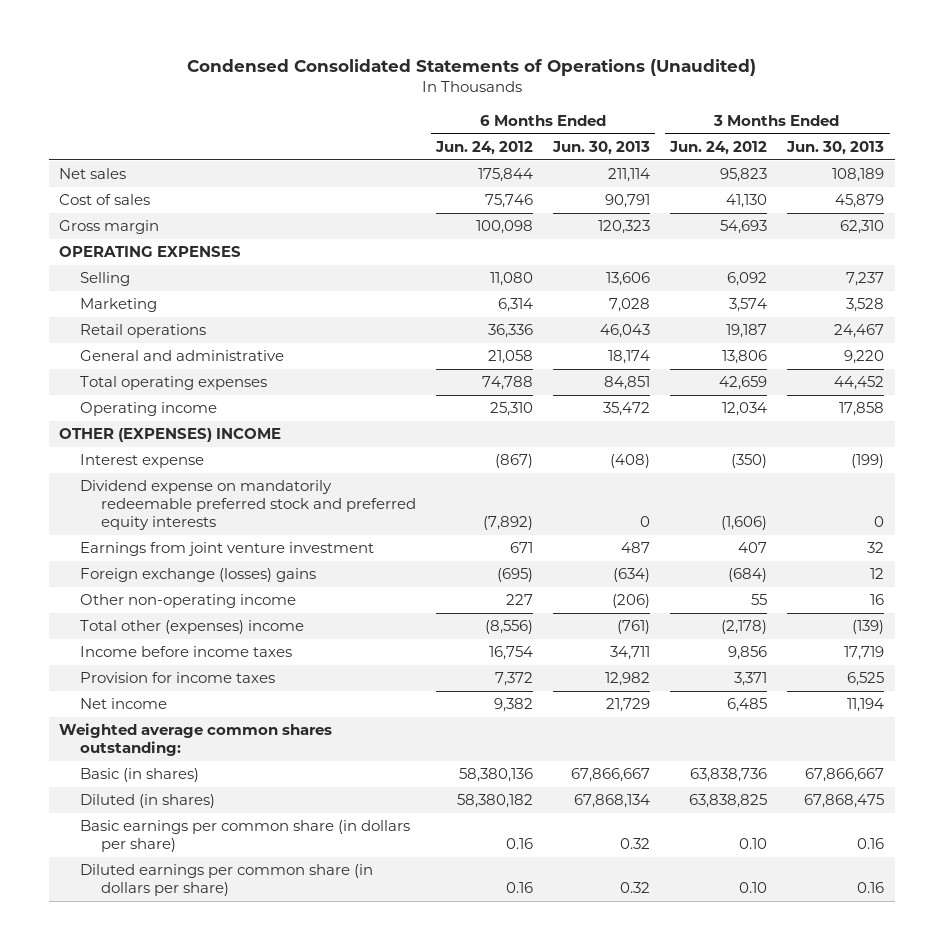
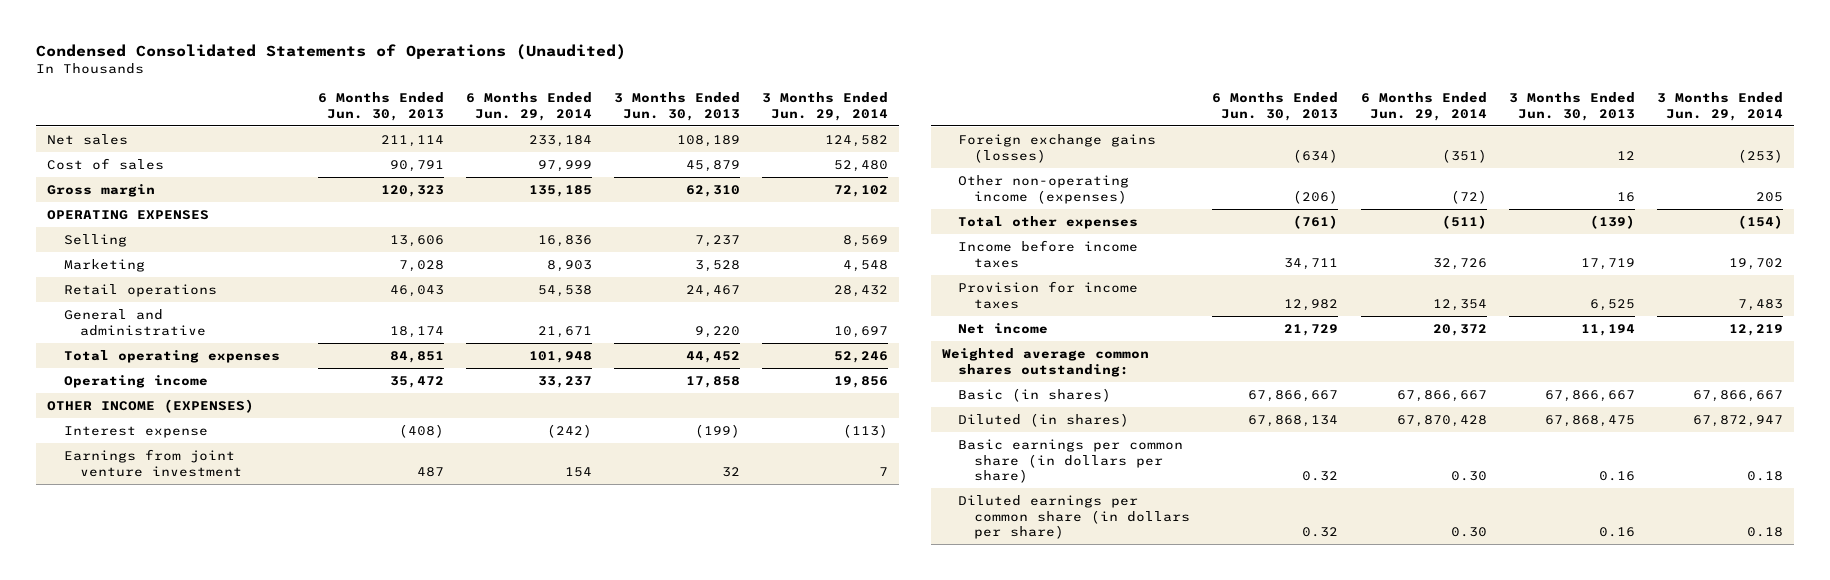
[434,140,533,155] Jun. 24, 2012 -> none
[669,140,768,155] Jun. 24, 2012 -> none
none -> [466,92,593,121] 6 Months Ended Jun. 29, 2014
none -> [762,92,889,121] 3 Months Ended Jun. 29, 2014
[59,428,282,443] OTHER (EXPENSES) INCOME -> [47,398,255,413] OTHER INCOME (EXPENSES)
[79,480,416,531] Dividend expense on mandatorily redeemable preferred stock and preferred equity interests -> none
[79,568,316,583] Foreign exchange (losses) gains -> [958,133,1157,163] Foreign exchange gains (losses)
[79,594,296,609] Other non-operating income -> [958,174,1130,204] Other non-operating income (expenses)
[79,620,304,635] Total other (expenses) income -> [958,215,1139,229] Total other expenses

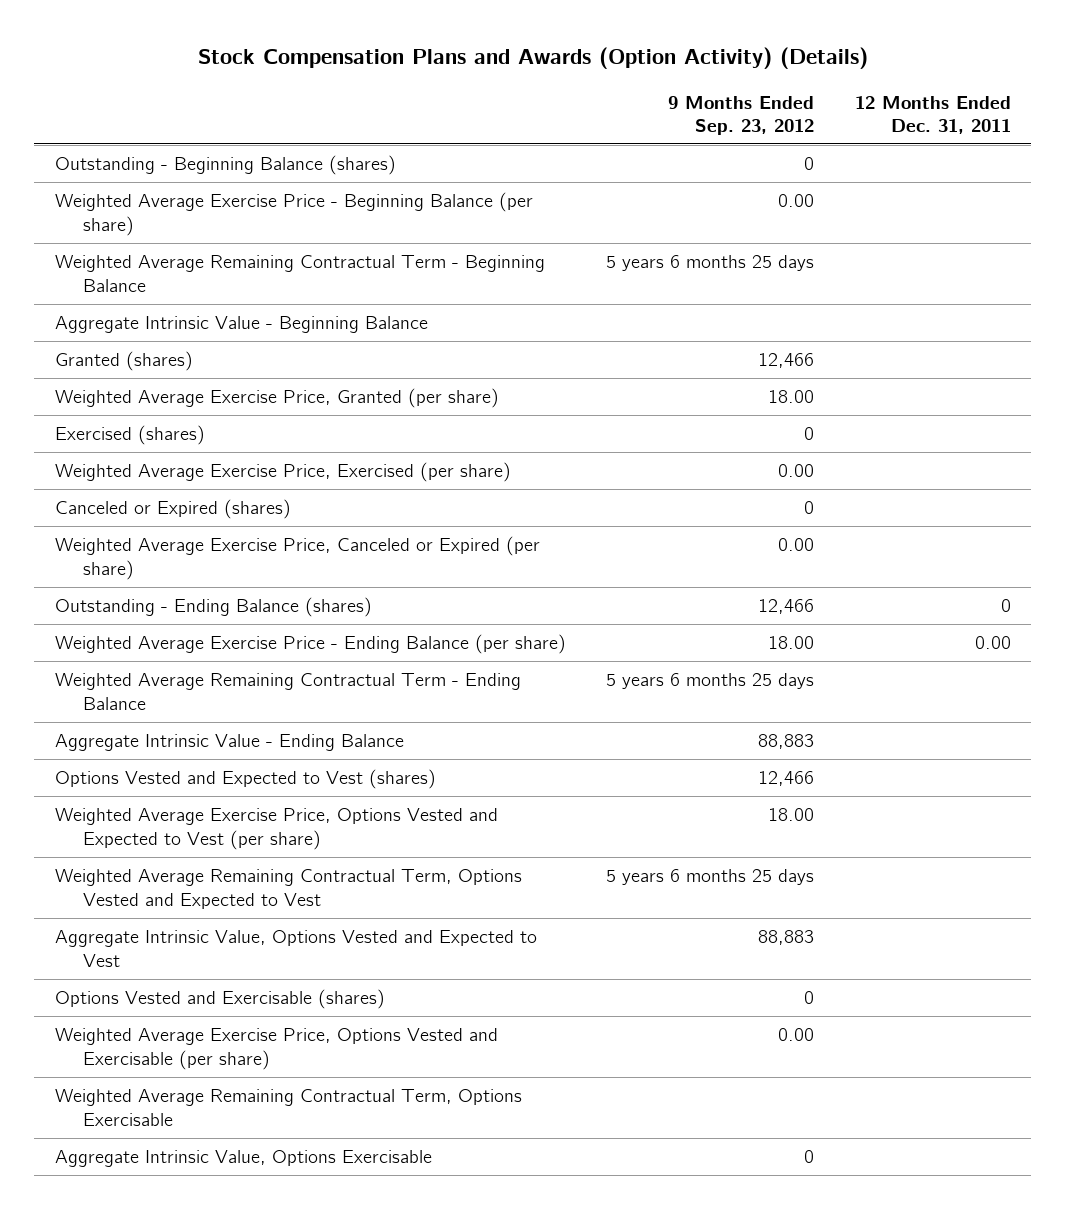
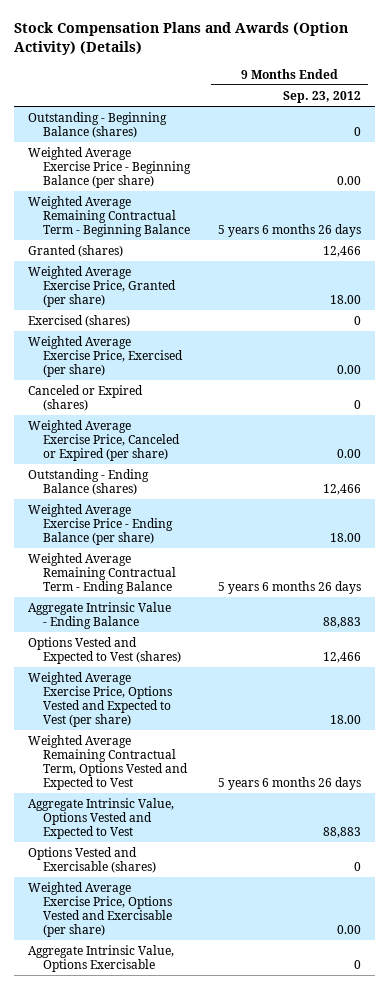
[854,95,1011,134] 12 Months Ended Dec. 31, 2011 -> none
[54,316,428,334] Aggregate Intrinsic Value - Beginning Balance -> none
[606,255,815,272] 5 years 6 months 25 days -> [218,223,362,237] 5 years 6 months 26 days
[606,673,815,690] 5 years 6 months 25 days -> [218,580,362,594] 5 years 6 months 26 days
[606,869,815,886] 5 years 6 months 25 days -> [218,776,362,790] 5 years 6 months 26 days
[54,1089,522,1126] Weighted Average Remaining Contractual Term, Options Exercisable -> none

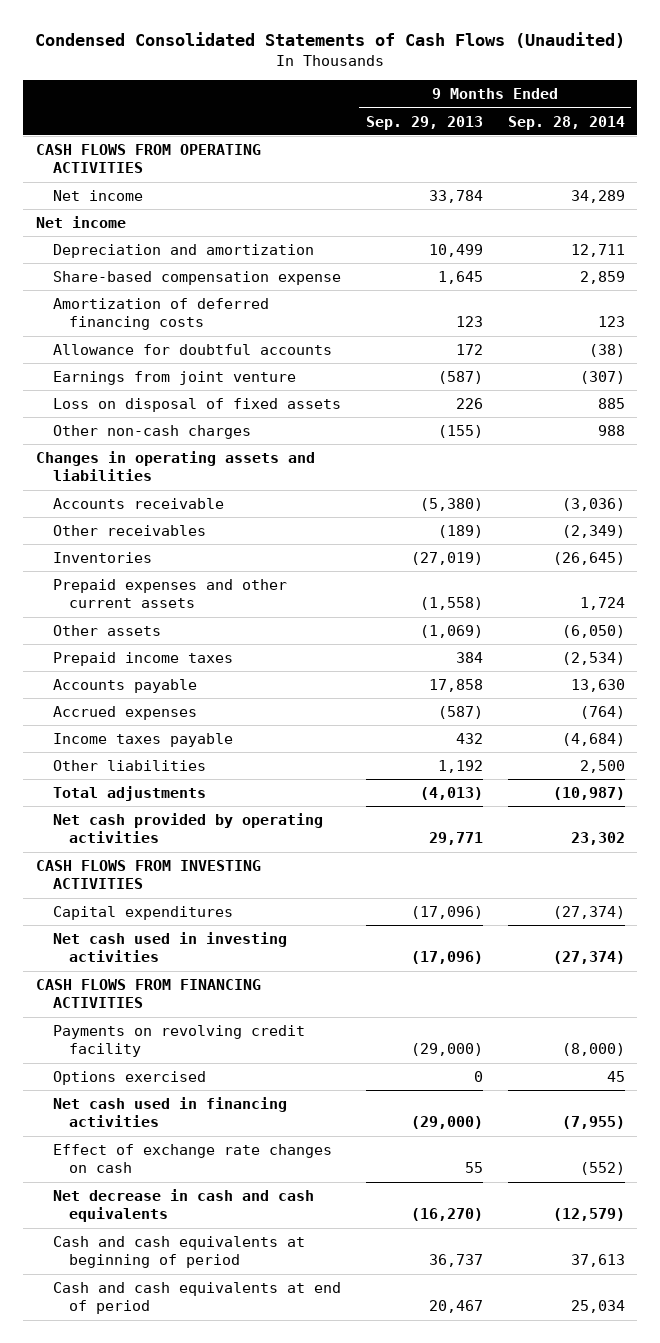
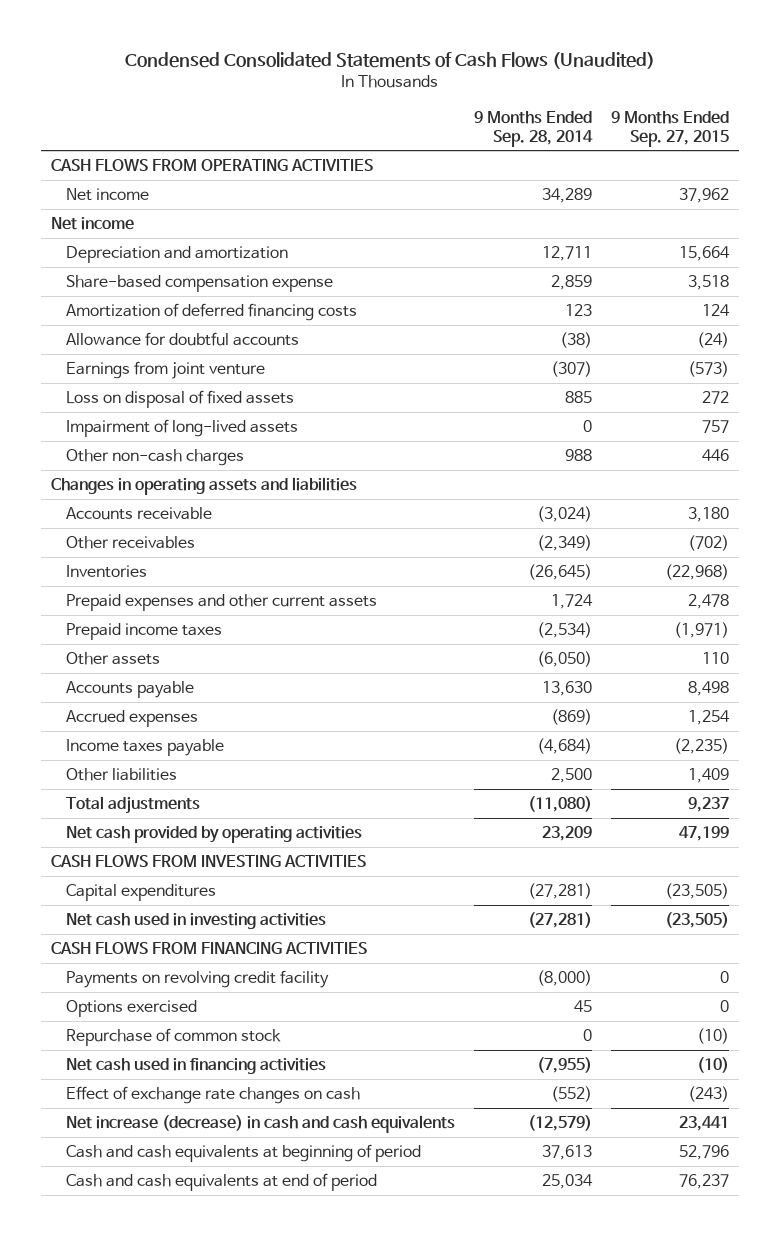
[365,115,483,130] Sep. 29, 2013 -> none
none -> [611,110,730,147] 9 Months Ended Sep. 27, 2015
none -> [65,419,298,438] Impairment of long-lived assets
[561,498,625,512] (3,036) -> [537,506,593,523] (3,024)
[52,625,161,637] Other assets -> [65,652,160,666] Other assets
[579,706,625,720] (764) -> [551,709,593,726] (869)
[552,787,625,801] (10,987) -> [528,796,593,813] (11,080)
[570,832,625,846] 23,302 -> [542,826,593,842] 23,209
[552,906,625,920] (27,374) -> [528,883,593,900] (27,281)
[552,951,625,965] (27,374) -> [528,912,593,929] (27,281)
none -> [65,1028,281,1047] Repurchase of common stock
[52,1189,314,1223] Net decrease in cash and cash equivalents -> [65,1115,455,1134] Net increase (decrease) in cash and cash equivalents

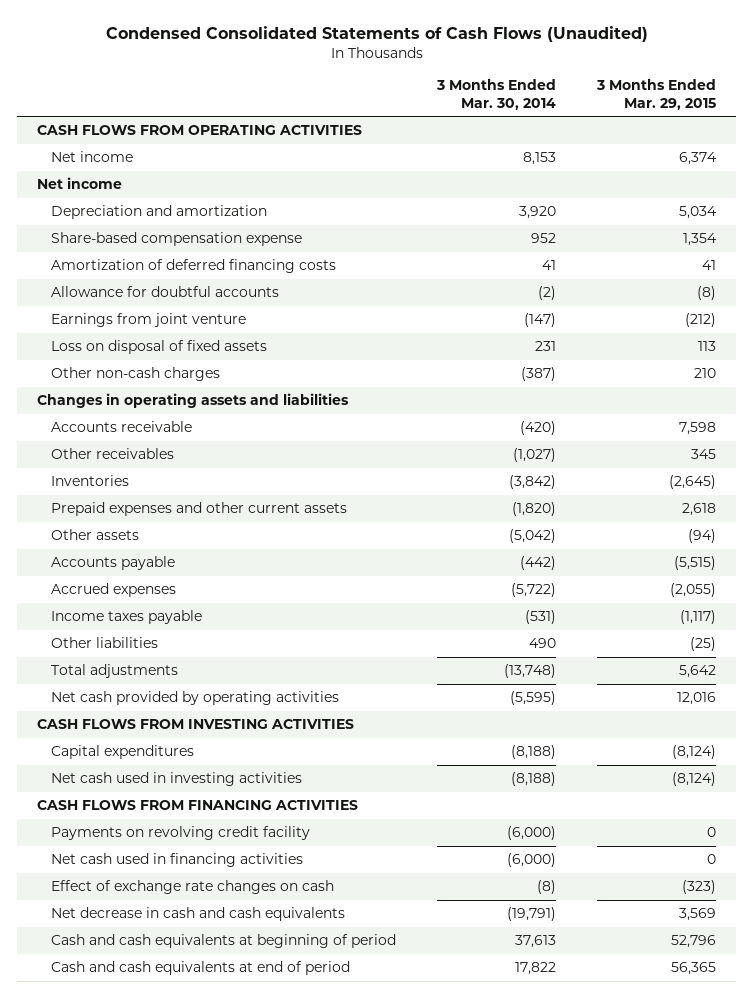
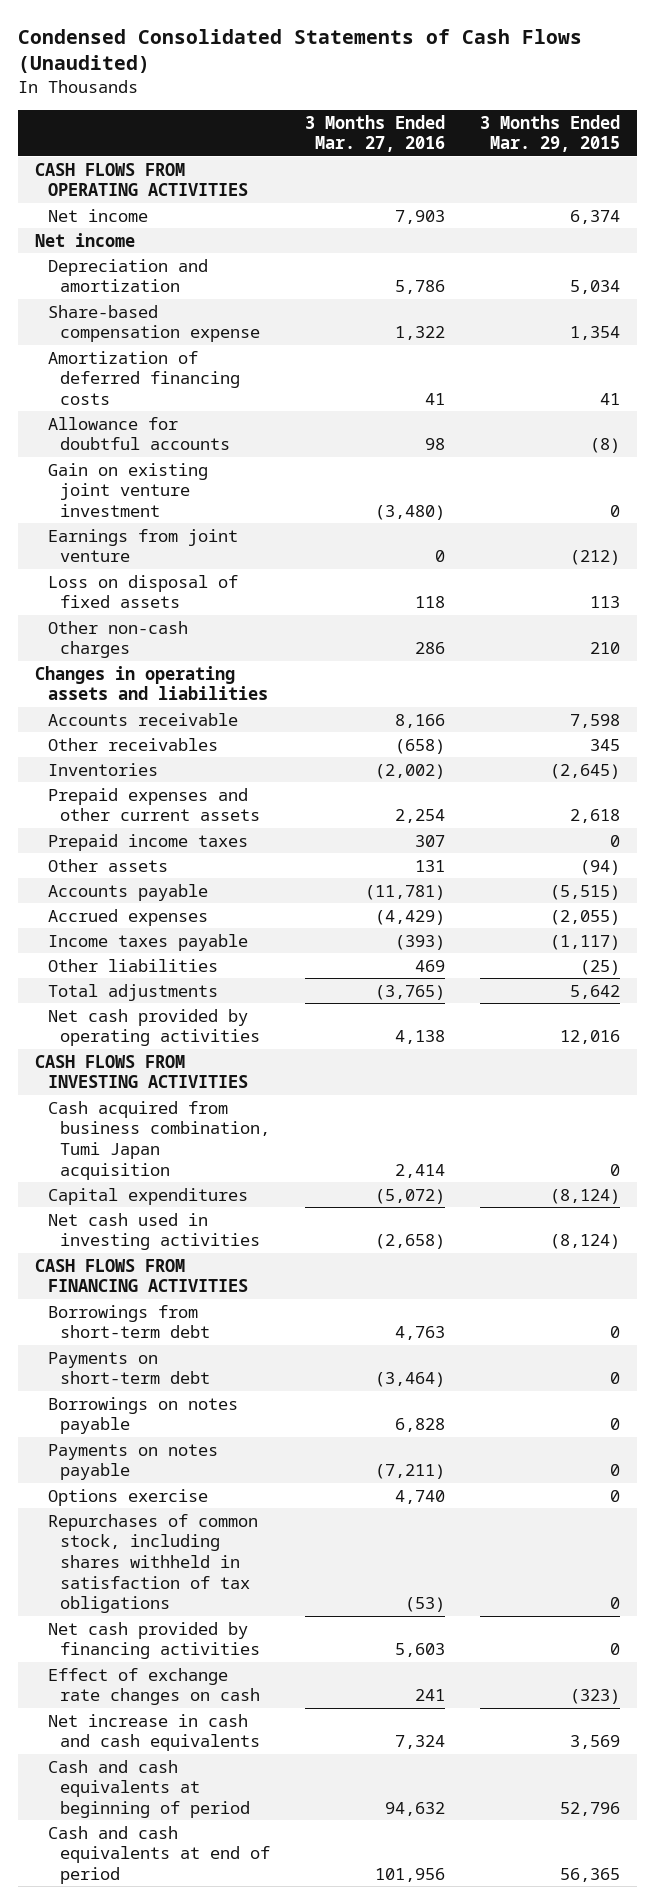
[435,79,556,110] 3 Months Ended Mar. 30, 2014 -> none
none -> [304,114,445,153] 3 Months Ended Mar. 27, 2016
none -> [47,462,208,517] Gain on existing joint venture investment
none -> [47,833,248,851] Prepaid income taxes
none -> [47,1100,271,1180] Cash acquired from business combination, Tumi Japan acquisition
[50,826,310,841] Payments on revolving credit facility -> none
none -> [47,1304,211,1339] Borrowings from short-term debt
none -> [47,1351,211,1385] Payments on short-term debt
none -> [47,1396,238,1435] Borrowings on notes payable
none -> [47,1443,218,1481] Payments on notes payable
none -> [47,1488,208,1506] Options exercise
none -> [47,1513,258,1614] Repurchases of common stock, including shares withheld in satisfaction of tax obligations
[50,853,303,868] Net cash used in financing activities -> [47,1621,261,1660] Net cash provided by financing activities
[50,907,345,922] Net decrease in cash and cash equivalents -> [47,1713,261,1752] Net increase in cash and cash equivalents

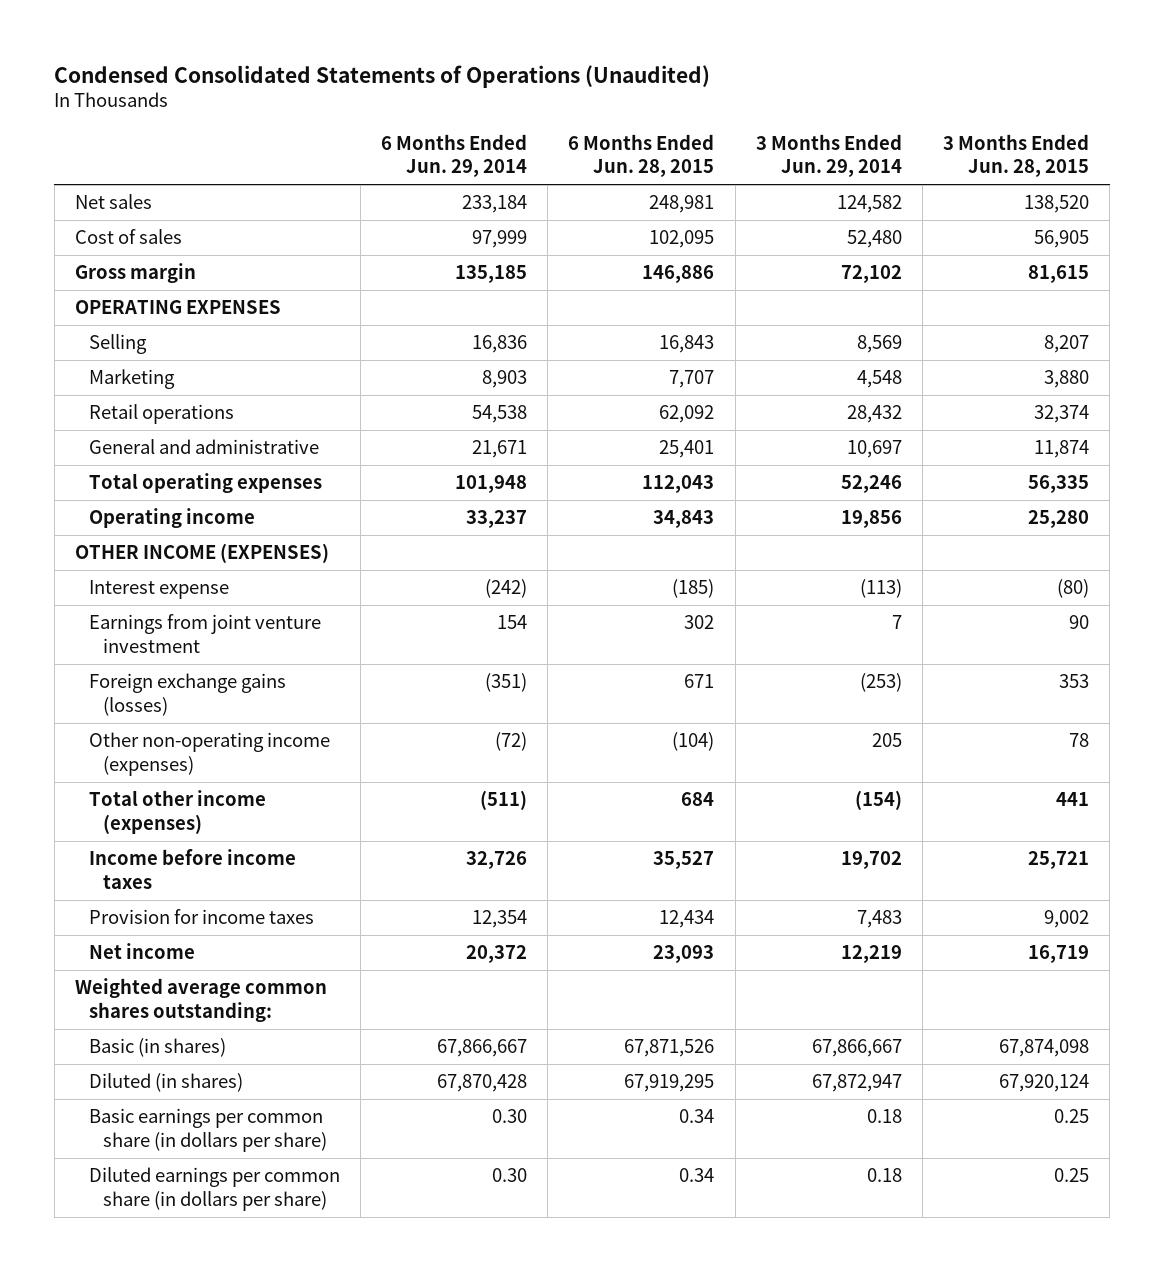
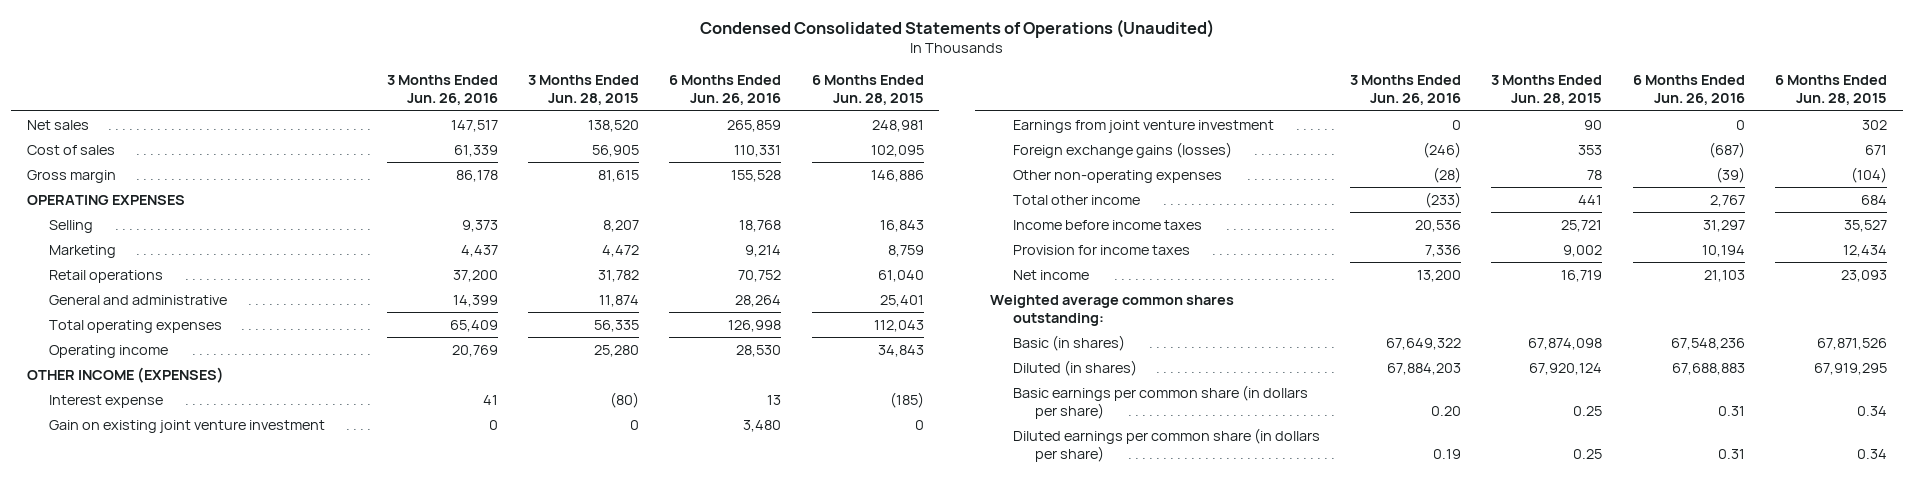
[381,134,528,178] 6 Months Ended Jun. 29, 2014 -> none
[755,134,902,178] 3 Months Ended Jun. 29, 2014 -> none
none -> [386,75,498,106] 3 Months Ended Jun. 26, 2016
none -> [669,75,782,106] 6 Months Ended Jun. 26, 2016
[669,370,715,389] 7,707 -> [887,244,924,257] 8,759
[1044,370,1090,389] 3,880 -> [602,244,640,257] 4,472
[659,405,715,424] 62,092 -> [877,269,924,282] 61,040
[1034,405,1090,424] 32,374 -> [598,269,640,282] 31,782
none -> [49,419,326,433] Gain on existing joint venture investment
[88,732,330,776] Other non-operating income (expenses) -> [1012,169,1222,183] Other non-operating expenses
[88,790,266,834] Total other income (expenses) -> [1012,194,1140,205] Total other income

